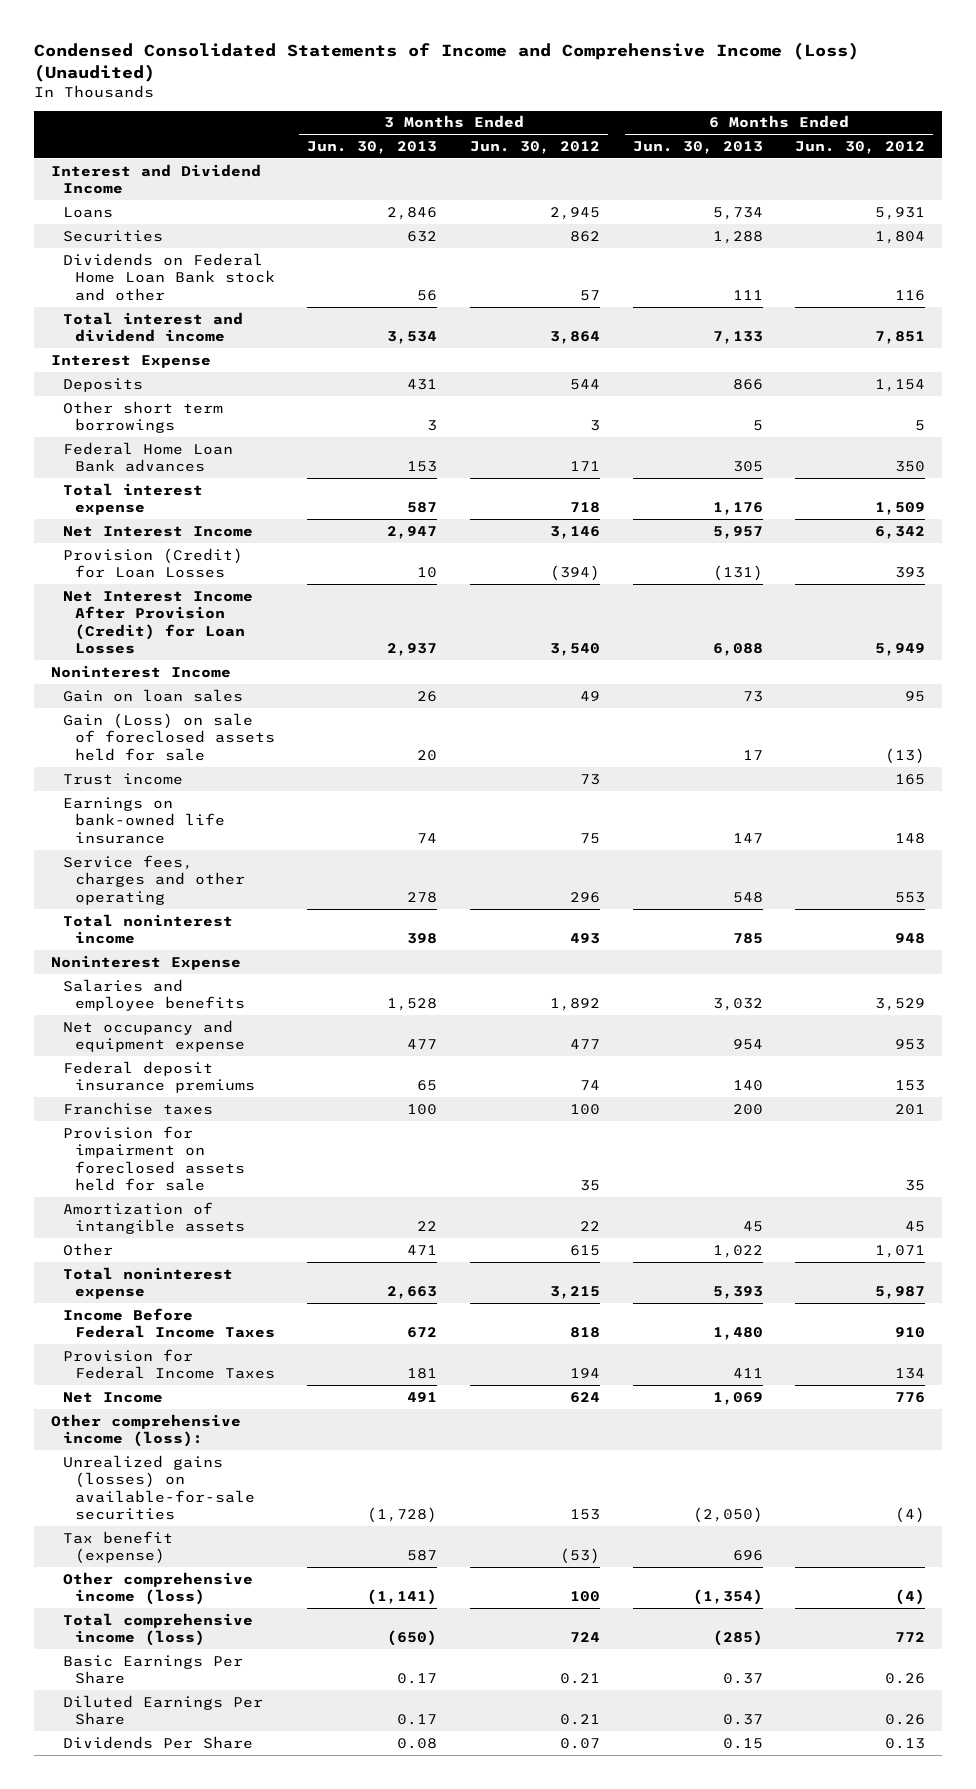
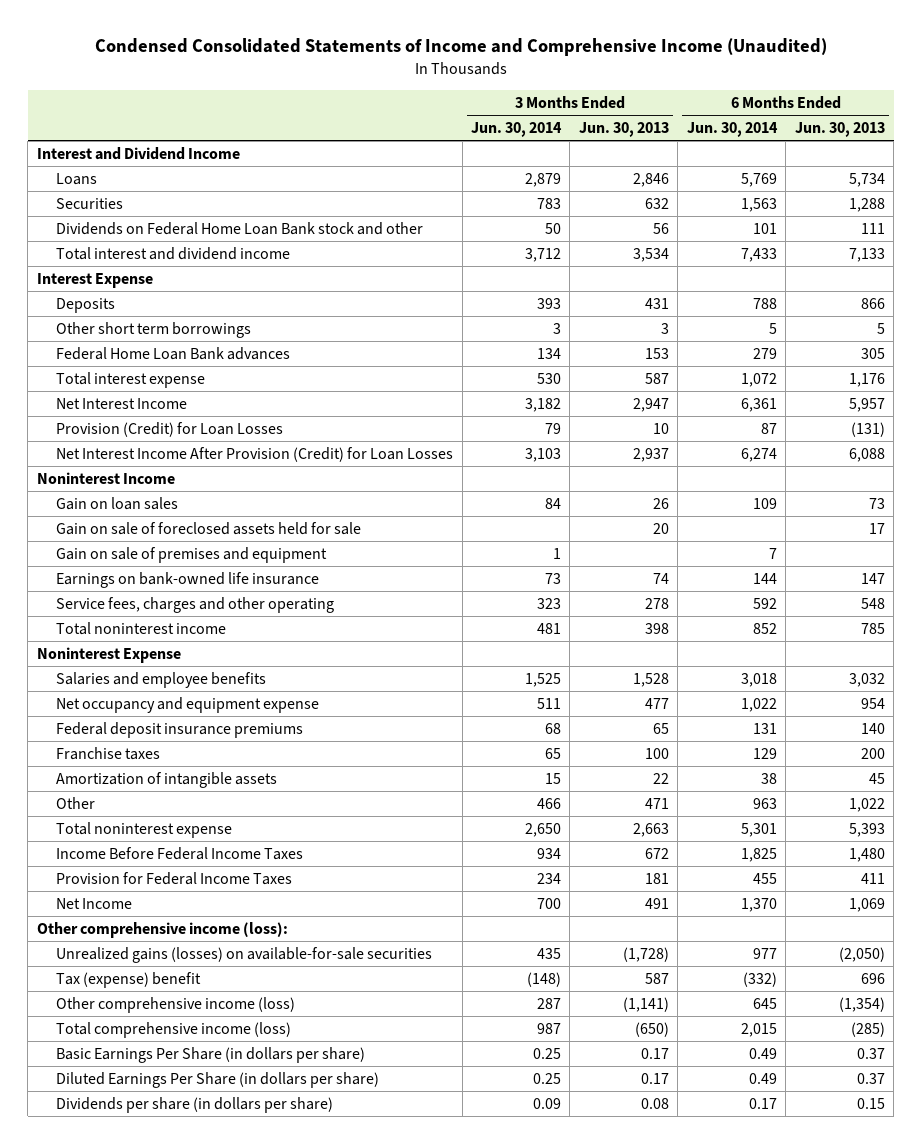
[34,42,860,82] Condensed Consolidated Statements of Income and Comprehensive Income (Loss) (Unaudited) -> [94,38,827,57] Condensed Consolidated Statements of Income and Comprehensive Income (Unaudited)
[470,140,601,154] Jun. 30, 2012 -> none
[795,140,926,154] Jun. 30, 2012 -> none
none -> [470,122,562,138] Jun. 30, 2014
none -> [686,122,778,138] Jun. 30, 2014
[62,772,183,785] Trust income -> none
[62,712,275,761] Gain (Loss) on sale of foreclosed assets held for sale -> [56,521,362,535] Gain on sale of foreclosed assets held for sale
none -> [56,546,328,563] Gain on sale of premises and equipment
[62,1125,245,1192] Provision for impairment on foreclosed assets held for sale -> none
[62,1530,173,1565] Tax benefit (expense) -> [56,971,202,988] Tax (expense) benefit
[62,1654,243,1685] Basic Earnings Per Share -> [56,1046,366,1063] Basic Earnings Per Share (in dollars per share)
[62,1694,263,1726] Diluted Earnings Per Share -> [56,1071,380,1088] Diluted Earnings Per Share (in dollars per share)
[62,1735,253,1749] Dividends Per Share -> [56,1096,334,1113] Dividends per share (in dollars per share)

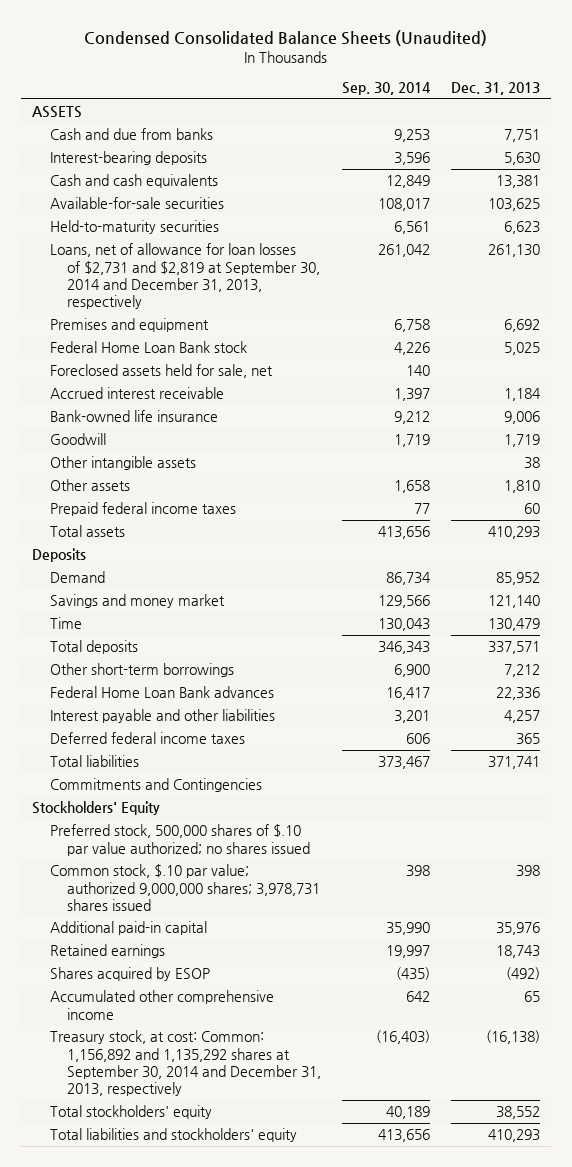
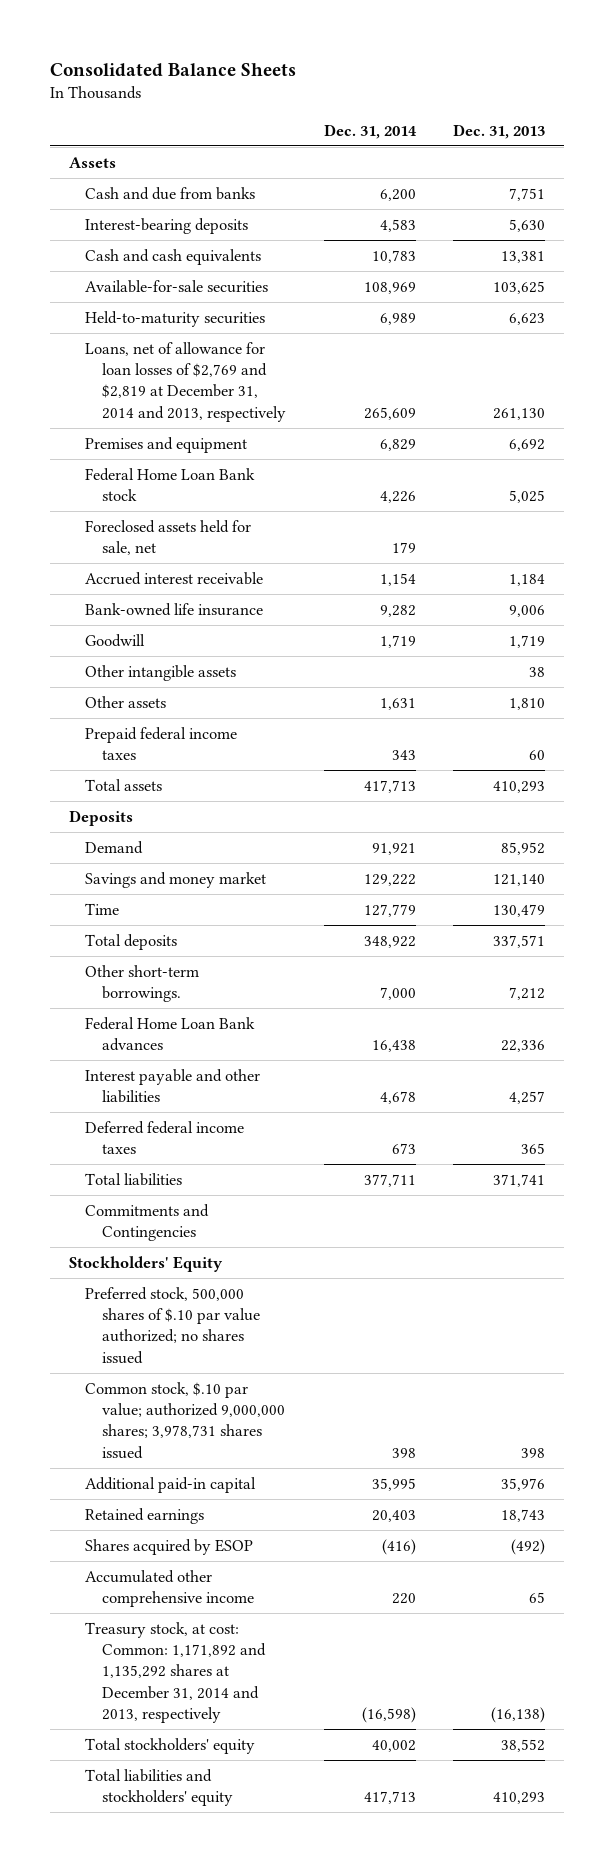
[84,30,488,47] Condensed Consolidated Balance Sheets (Unaudited) -> [49,62,296,77] Consolidated Balance Sheets
[342,81,432,95] Sep. 30, 2014 -> none
none -> [323,123,417,139] Dec. 31, 2014
[31,106,82,119] ASSETS -> [68,156,116,168] Assets
[49,243,321,310] Loans, net of allowance for loan losses of $2,731 and $2,819 at September 30, 2014 and December 31, 2013, respectively -> [85,341,287,422] Loans, net of allowance for loan losses of $2,769 and $2,819 at December 31, 2014 and 2013, respectively
[49,663,234,678] Other short-term borrowings -> [85,964,200,1003] Other short-term borrowings.
[49,1030,322,1097] Treasury stock, at cost: Common: 1,156,892 and 1,135,292 shares at September 30, 2014 and December 31, 2013, respectively -> [85,1621,267,1723] Treasury stock, at cost: Common: 1,171,892 and 1,135,292 shares at December 31, 2014 and 2013, respectively

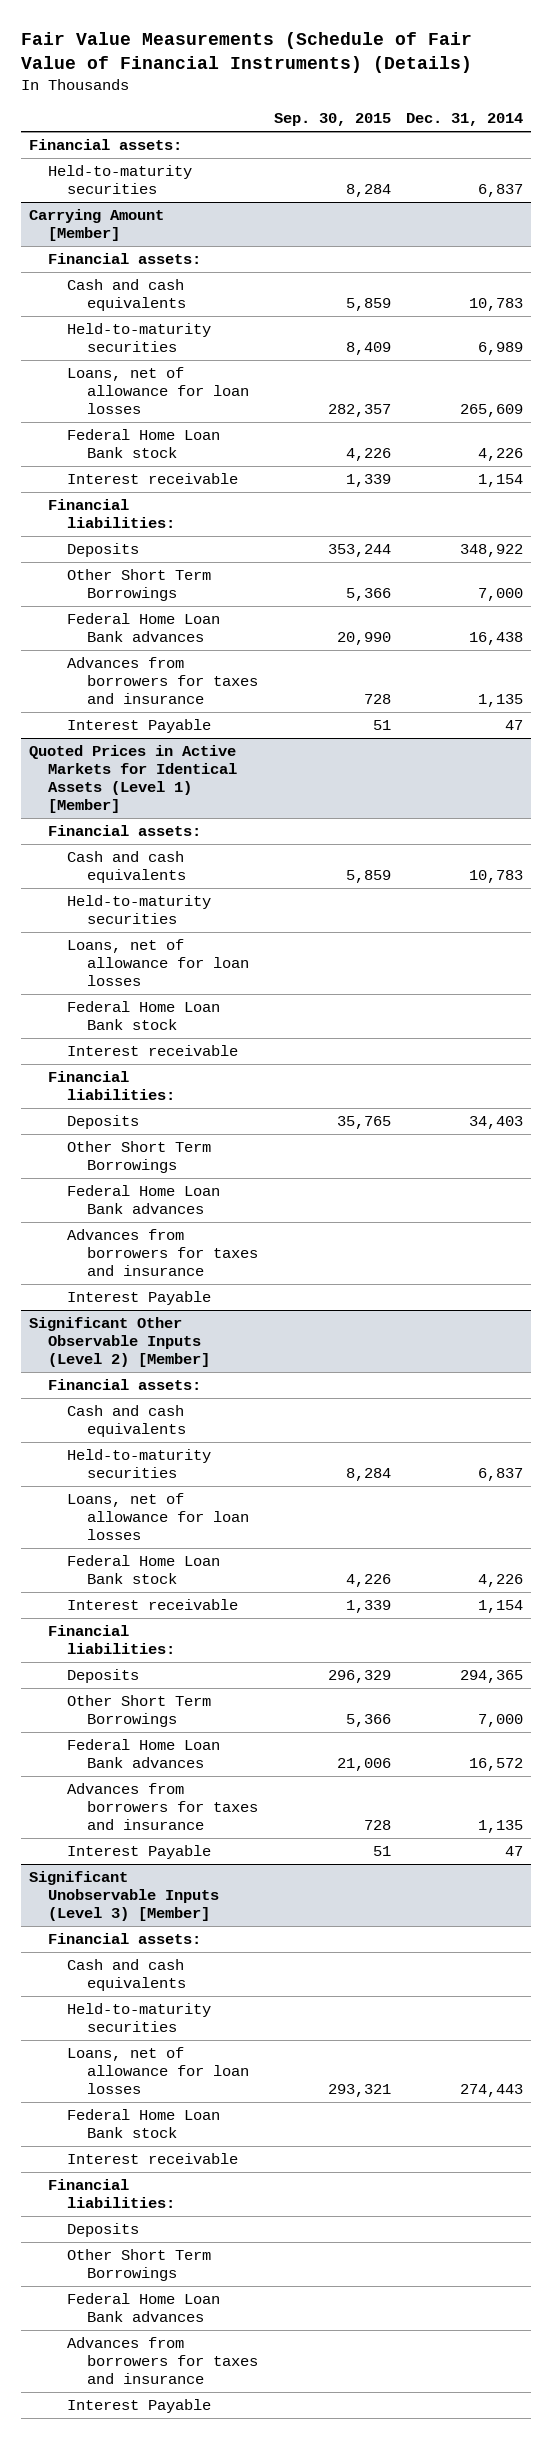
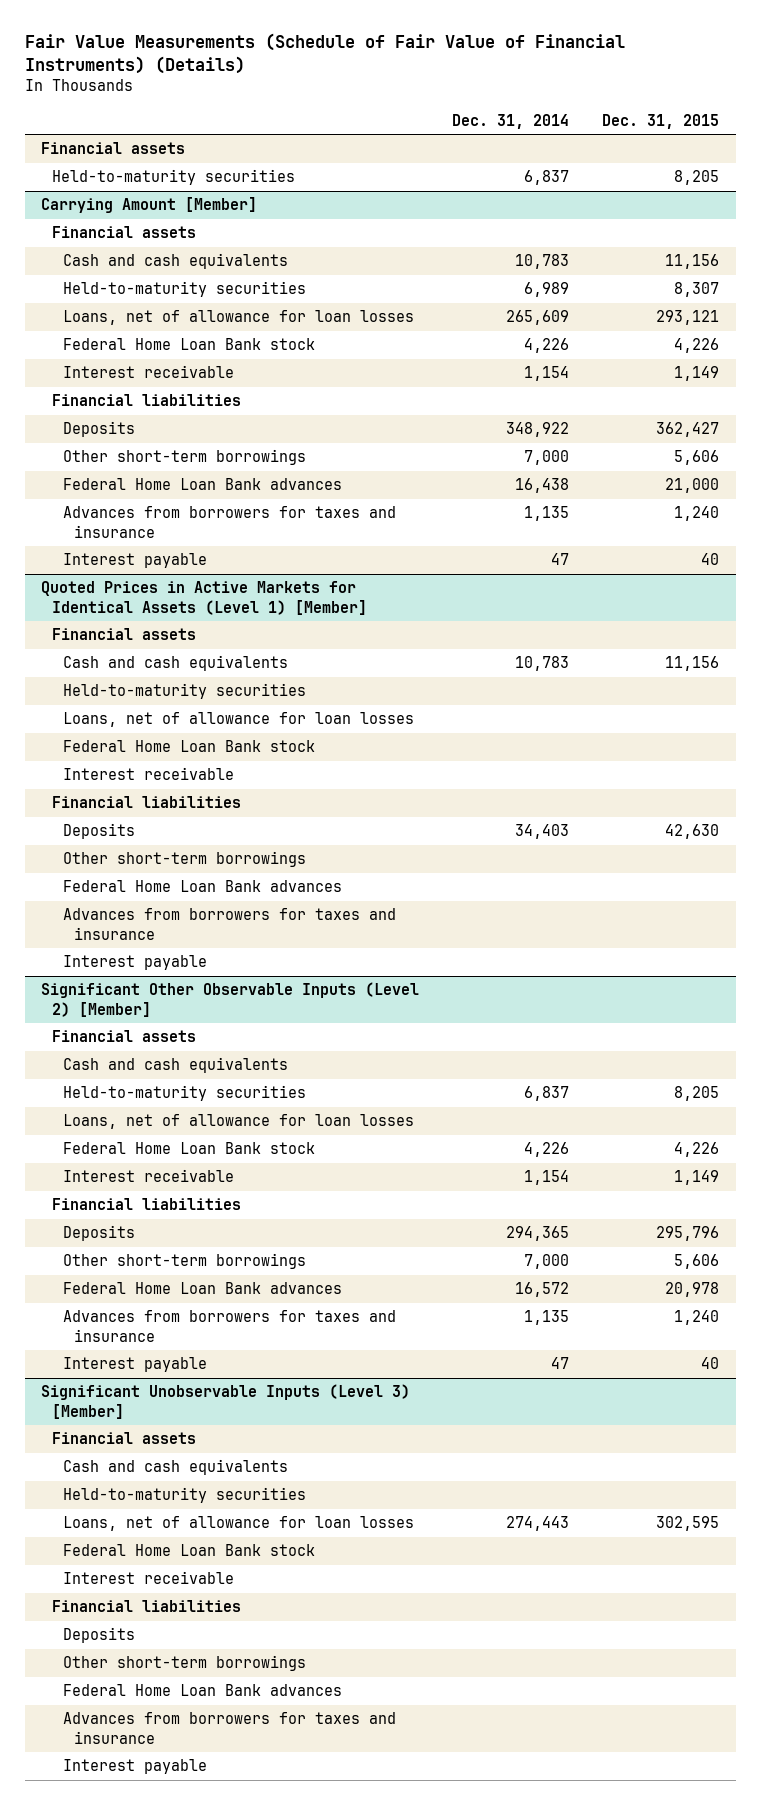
[273,113,391,127] Sep. 30, 2015 -> none
none -> [602,113,720,129] Dec. 31, 2015
[28,139,182,151] Financial assets: -> [41,142,186,155] Financial assets
[48,253,202,265] Financial assets: -> [52,226,197,239] Financial assets
[48,499,176,528] Financial liabilities: -> [52,394,242,407] Financial liabilities
[67,569,212,601] Other Short Term Borrowings -> [63,449,307,466] Other short-term borrowings
[67,719,212,734] Interest Payable -> [63,553,208,569] Interest payable
[48,825,202,837] Financial assets: -> [52,628,197,641] Financial assets
[48,1071,176,1100] Financial liabilities: -> [52,796,242,809] Financial liabilities
[67,1141,212,1173] Other Short Term Borrowings -> [63,851,307,868] Other short-term borrowings
[67,1291,212,1306] Interest Payable -> [63,955,208,971] Interest payable
[48,1379,202,1391] Financial assets: -> [52,1030,197,1043] Financial assets
[48,1625,176,1654] Financial liabilities: -> [52,1198,242,1211] Financial liabilities
[67,1695,212,1727] Other Short Term Borrowings -> [63,1253,307,1270] Other short-term borrowings
[67,1845,212,1860] Interest Payable -> [63,1357,208,1373] Interest payable
[48,1933,202,1945] Financial assets: -> [52,1432,197,1445] Financial assets
[48,2179,176,2208] Financial liabilities: -> [52,1600,242,1613] Financial liabilities
[67,2249,212,2281] Other Short Term Borrowings -> [63,1655,307,1672] Other short-term borrowings
[67,2399,212,2414] Interest Payable -> [63,1759,208,1775] Interest payable

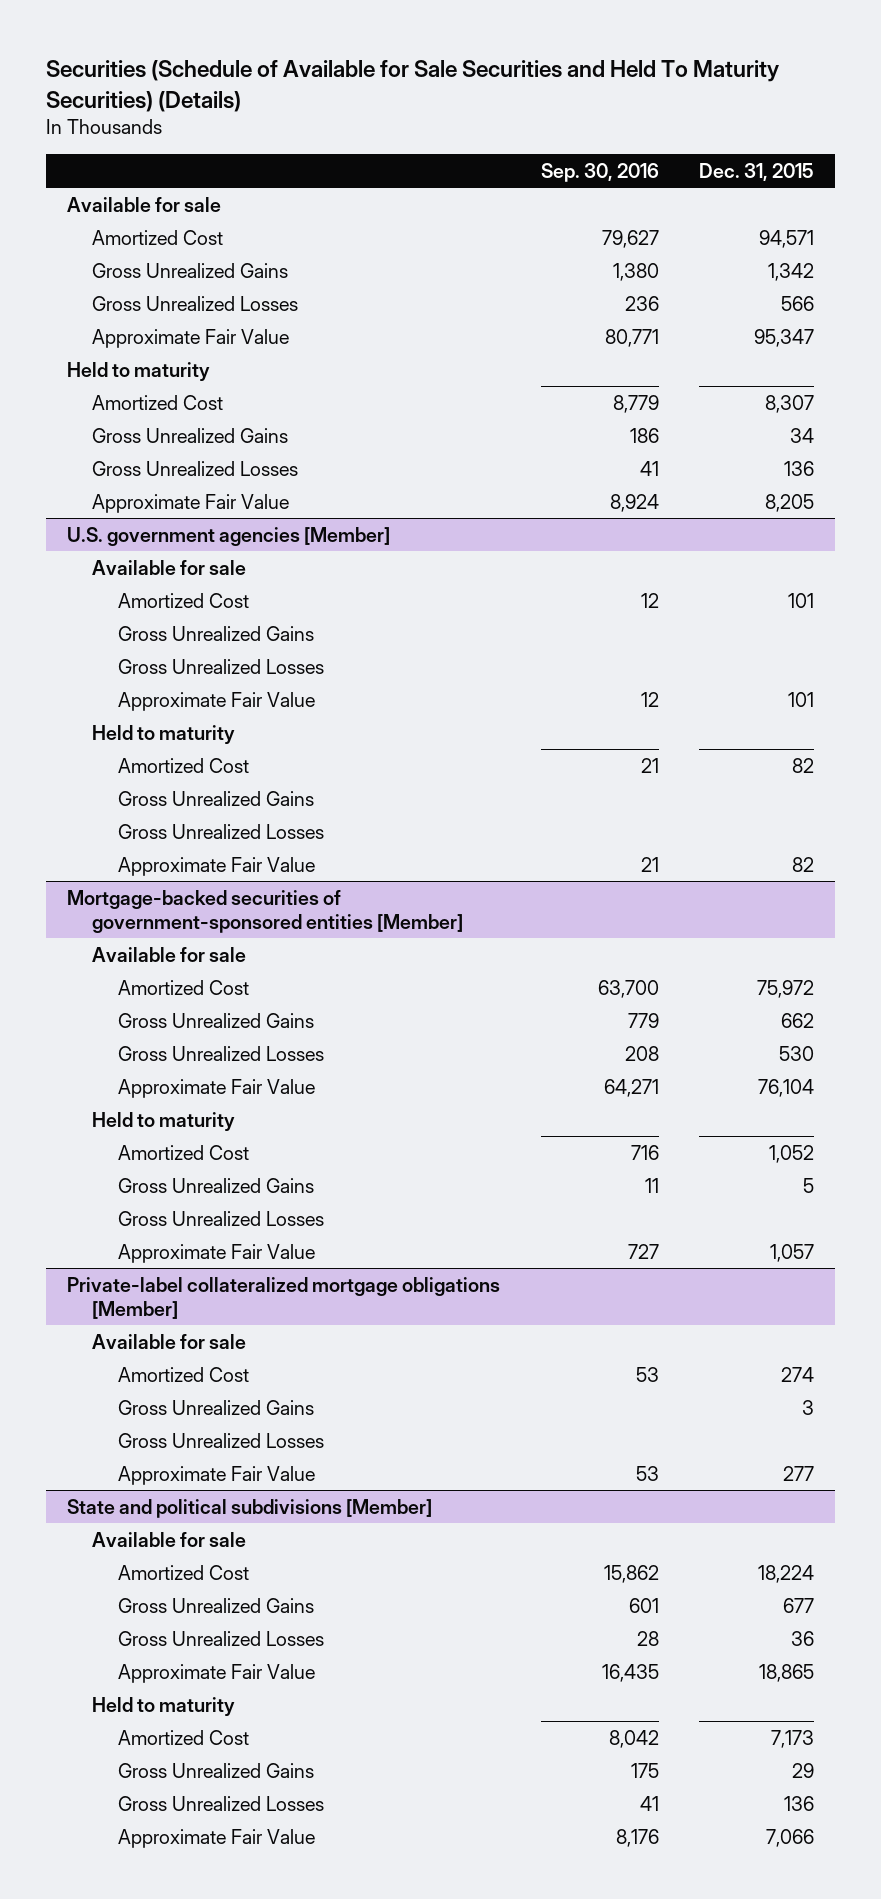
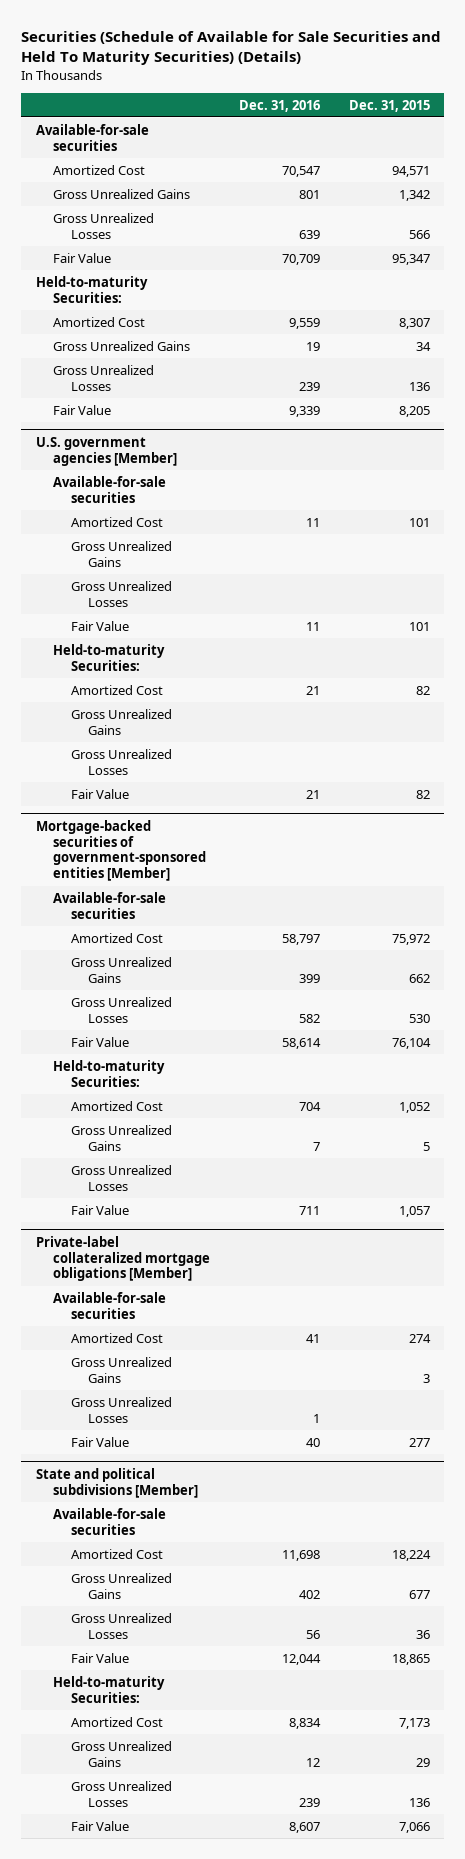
[540,162,659,182] Sep. 30, 2016 -> none
none -> [238,99,320,112] Dec. 31, 2016
[66,196,221,212] Available for sale -> [35,123,149,151] Available-for-sale securities
[92,328,290,348] Approximate Fair Value -> [53,252,112,263] Fair Value
[66,361,210,381] Held to maturity -> [35,275,148,303] Held-to-maturity Securities:
[92,493,290,513] Approximate Fair Value -> [53,404,112,415] Fair Value
[92,559,247,575] Available for sale -> [53,475,167,503] Available-for-sale securities
[117,691,315,711] Approximate Fair Value -> [70,620,129,631] Fair Value
[92,724,236,744] Held to maturity -> [53,643,166,671] Held-to-maturity Securities:
[117,856,315,876] Approximate Fair Value -> [70,788,129,799] Fair Value
[92,946,247,962] Available for sale -> [53,891,167,919] Available-for-sale securities
[117,1078,315,1098] Approximate Fair Value -> [70,1036,129,1047] Fair Value
[92,1111,236,1131] Held to maturity -> [53,1059,166,1087] Held-to-maturity Securities:
[117,1243,315,1263] Approximate Fair Value -> [70,1204,129,1215] Fair Value
[92,1333,247,1349] Available for sale -> [53,1291,167,1319] Available-for-sale securities
[117,1465,315,1485] Approximate Fair Value -> [70,1436,129,1447] Fair Value
[92,1531,247,1547] Available for sale -> [53,1507,167,1535] Available-for-sale securities
[117,1663,315,1683] Approximate Fair Value -> [70,1652,129,1663] Fair Value
[92,1696,236,1716] Held to maturity -> [53,1675,166,1703] Held-to-maturity Securities:
[117,1828,315,1848] Approximate Fair Value -> [70,1820,129,1831] Fair Value

